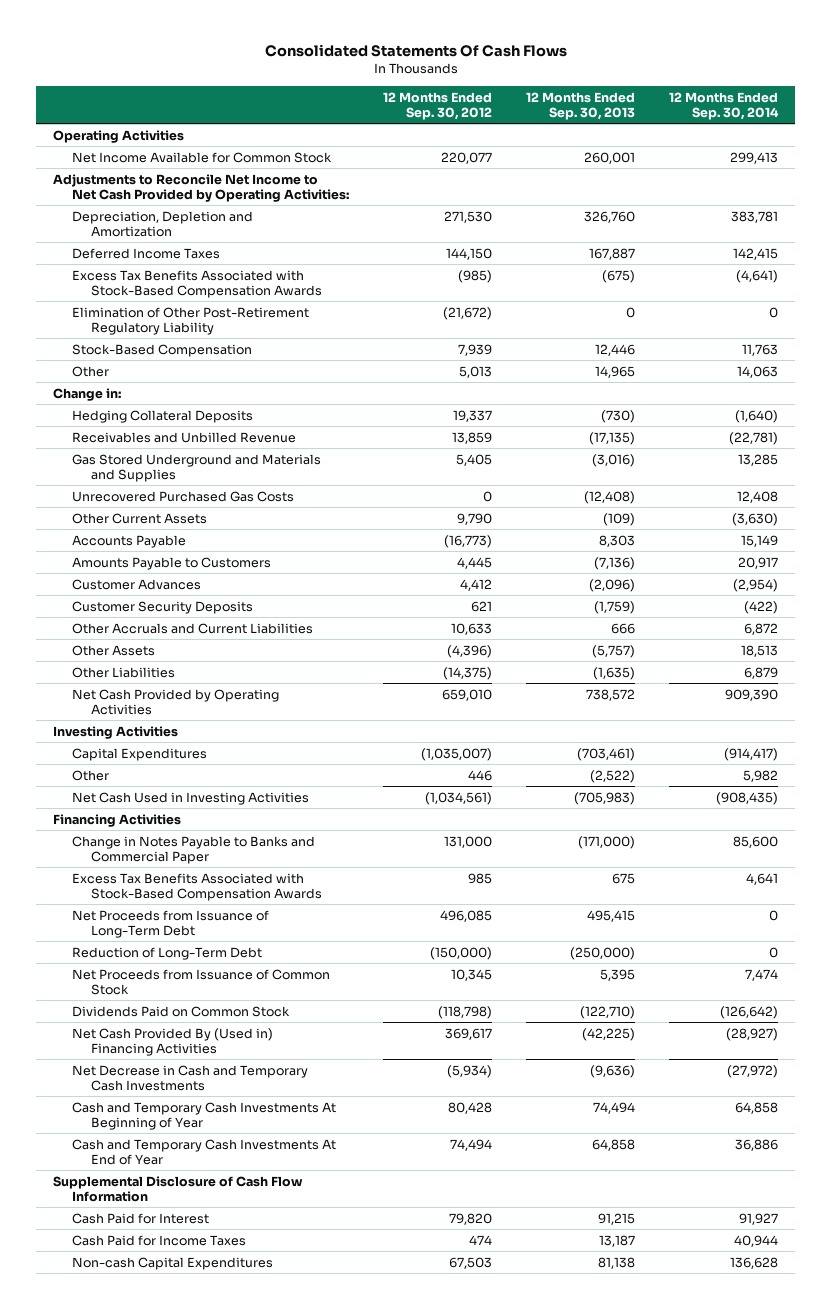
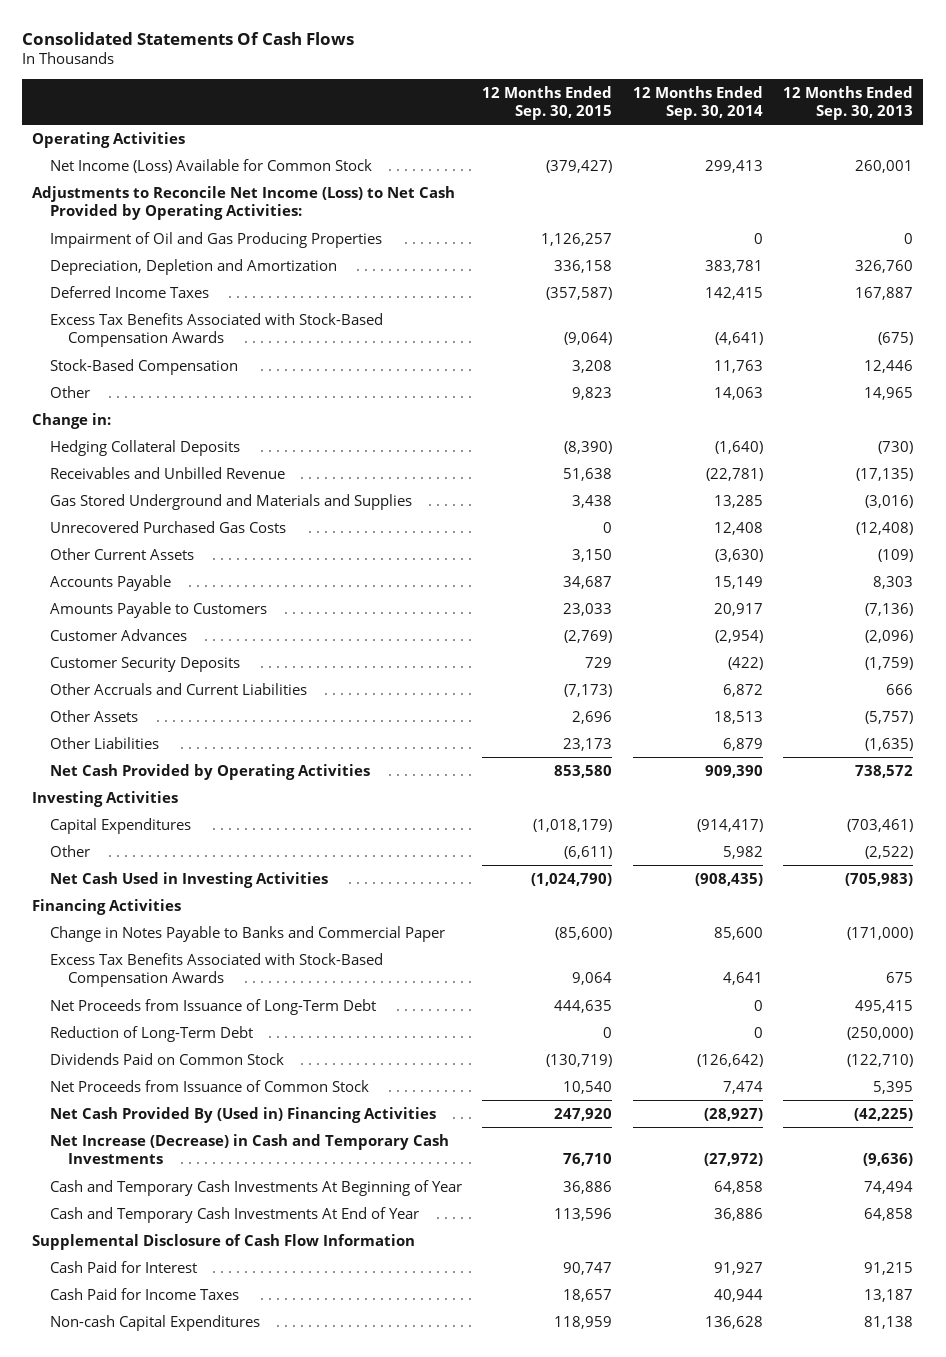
[383,91,493,120] 12 Months Ended Sep. 30, 2012 -> none
none -> [482,85,613,121] 12 Months Ended Sep. 30, 2015
[72,151,333,163] Net Income Available for Common Stock -> [50,158,373,173] Net Income (Loss) Available for Common Stock
[53,173,350,202] Adjustments to Reconcile Net Income to Net Cash Provided by Operating Activities: -> [32,185,456,221] Adjustments to Reconcile Net Income (Loss) to Net Cash Provided by Operating Activities:
none -> [50,231,383,248] Impairment of Oil and Gas Producing Properties
[72,306,310,335] Elimination of Other Post-Retirement Regulatory Liability -> none
[72,968,331,995] Net Proceeds from Issuance of Common Stock -> [50,1079,370,1092] Net Proceeds from Issuance of Common Stock
[72,1064,309,1091] Net Decrease in Cash and Temporary Cash Investments -> [50,1133,450,1165] Net Increase (Decrease) in Cash and Temporary Cash Investments

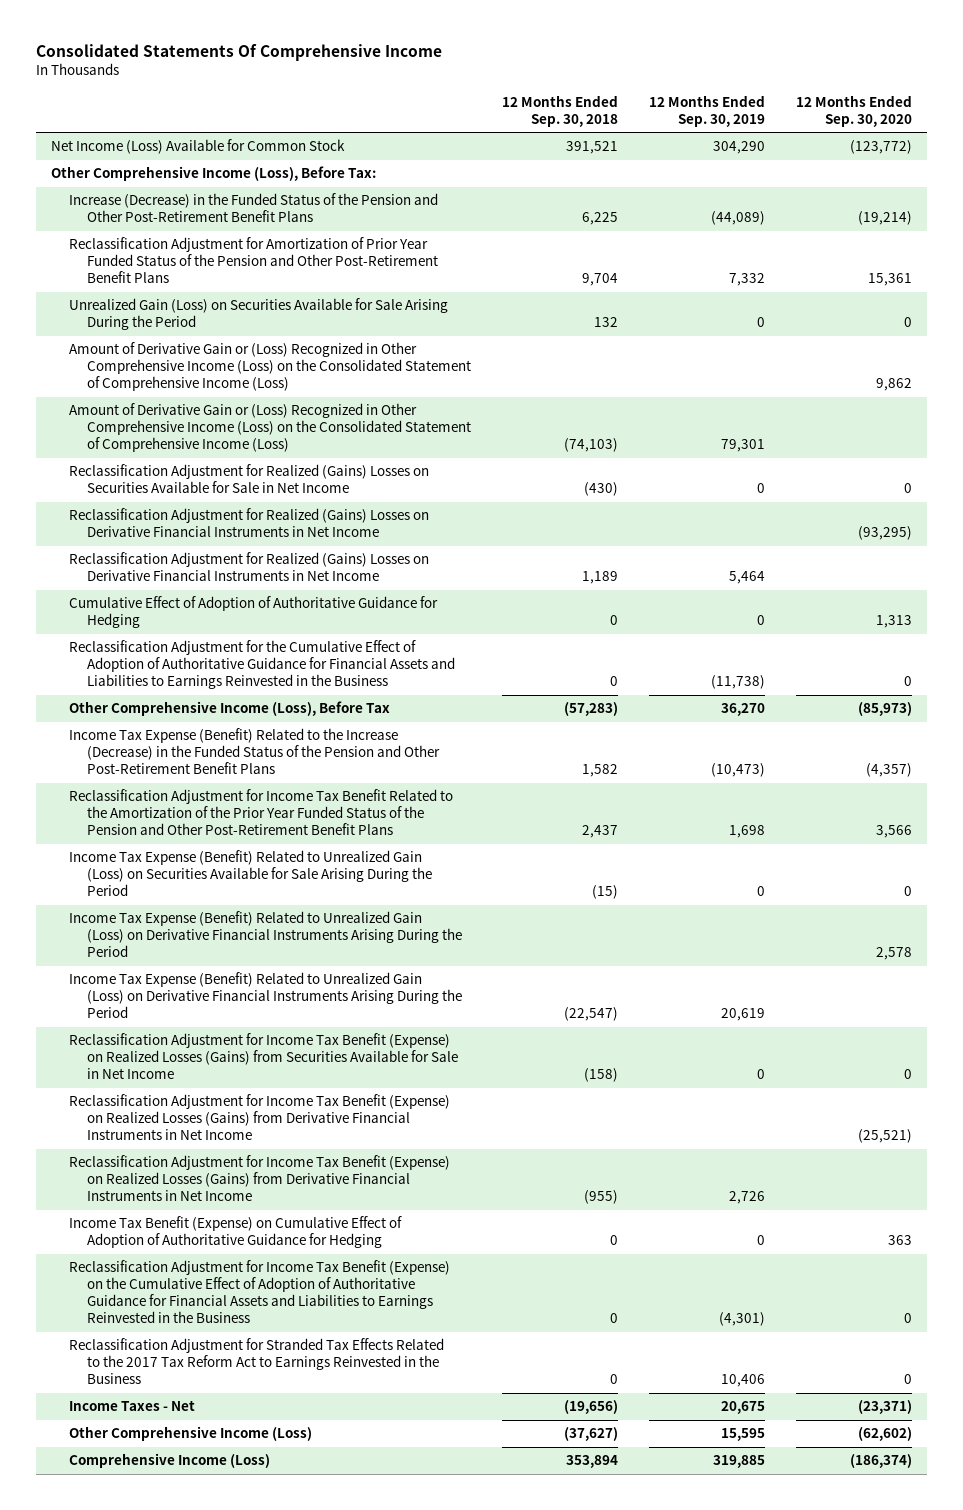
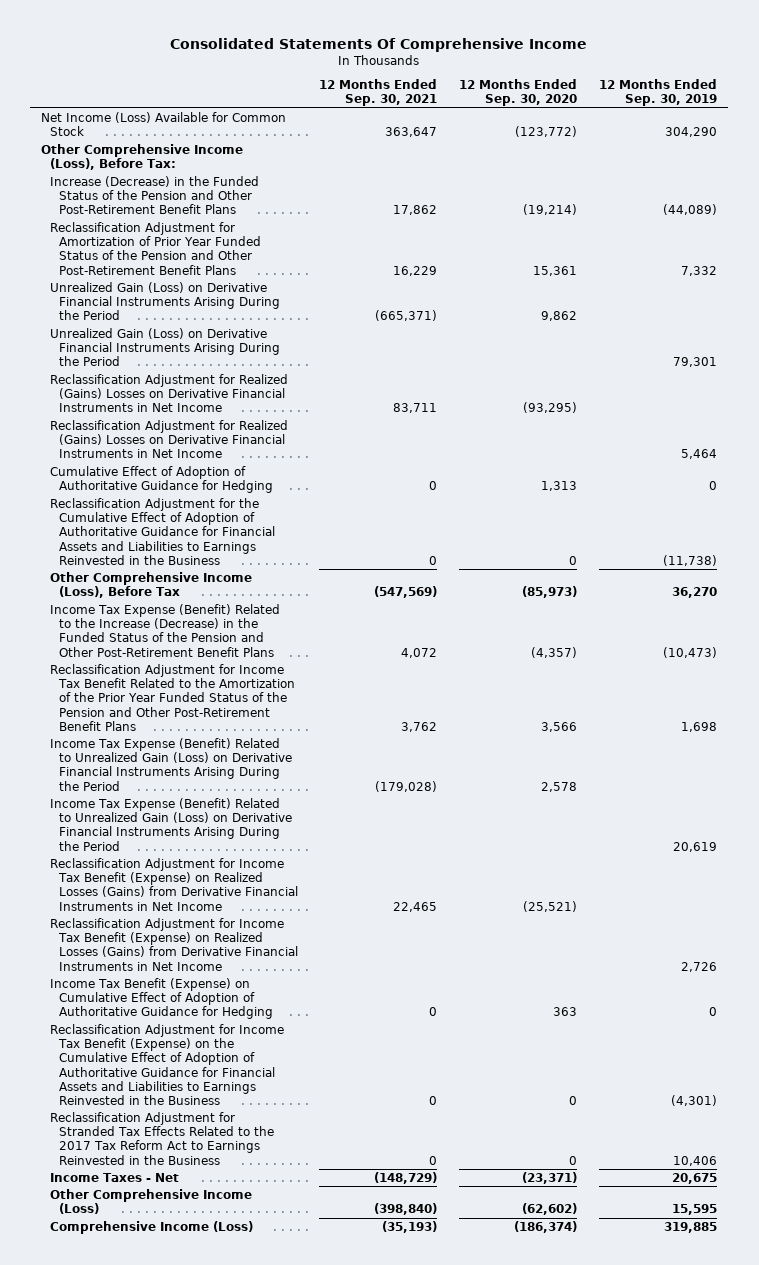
[501,94,618,127] 12 Months Ended Sep. 30, 2018 -> none
none -> [319,79,438,107] 12 Months Ended Sep. 30, 2021
[69,298,449,331] Unrealized Gain (Loss) on Securities Available for Sale Arising During the Period -> none
[69,464,430,494] Reclassification Adjustment for Realized (Gains) Losses on Securities Available for Sale in Net Income -> none
[69,342,472,392] Amount of Derivative Gain or (Loss) Recognized in Other Comprehensive Income (Loss) on the Consolidated Statement of Comprehensive Income (Loss) -> [49,281,280,321] Unrealized Gain (Loss) on Derivative Financial Instruments Arising During the Period
[69,403,472,453] Amount of Derivative Gain or (Loss) Recognized in Other Comprehensive Income (Loss) on the Consolidated Statement of Comprehensive Income (Loss) -> [49,327,280,367] Unrealized Gain (Loss) on Derivative Financial Instruments Arising During the Period
[69,850,433,897] Income Tax Expense (Benefit) Related to Unrealized Gain (Loss) on Securities Available for Sale Arising During the Period -> none
[69,1033,459,1080] Reclassification Adjustment for Income Tax Benefit (Expense) on Realized Losses (Gains) from Securities Available for Sale in Net Income -> none

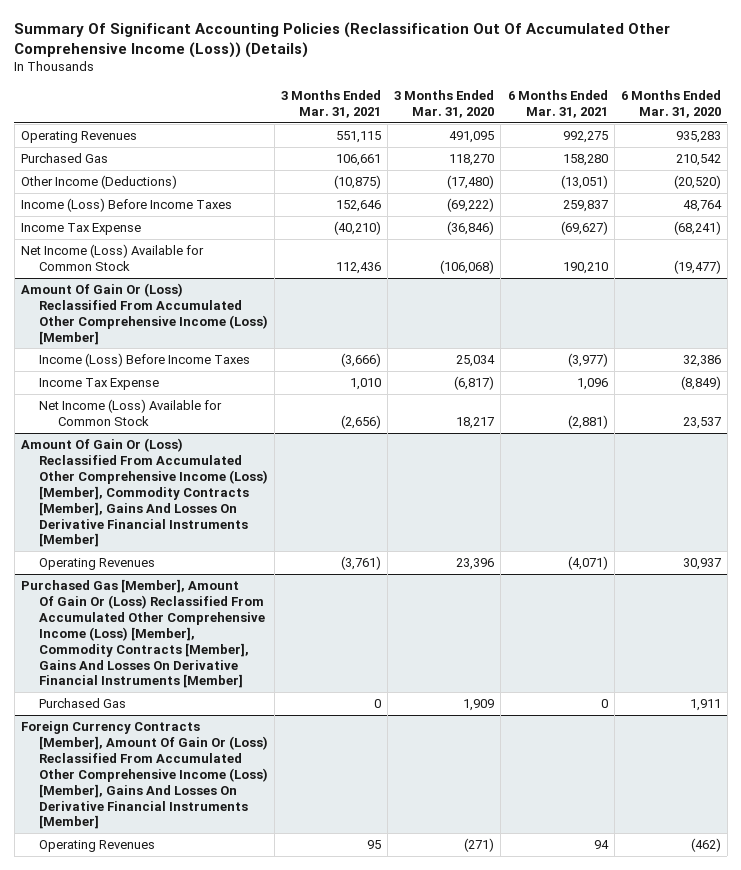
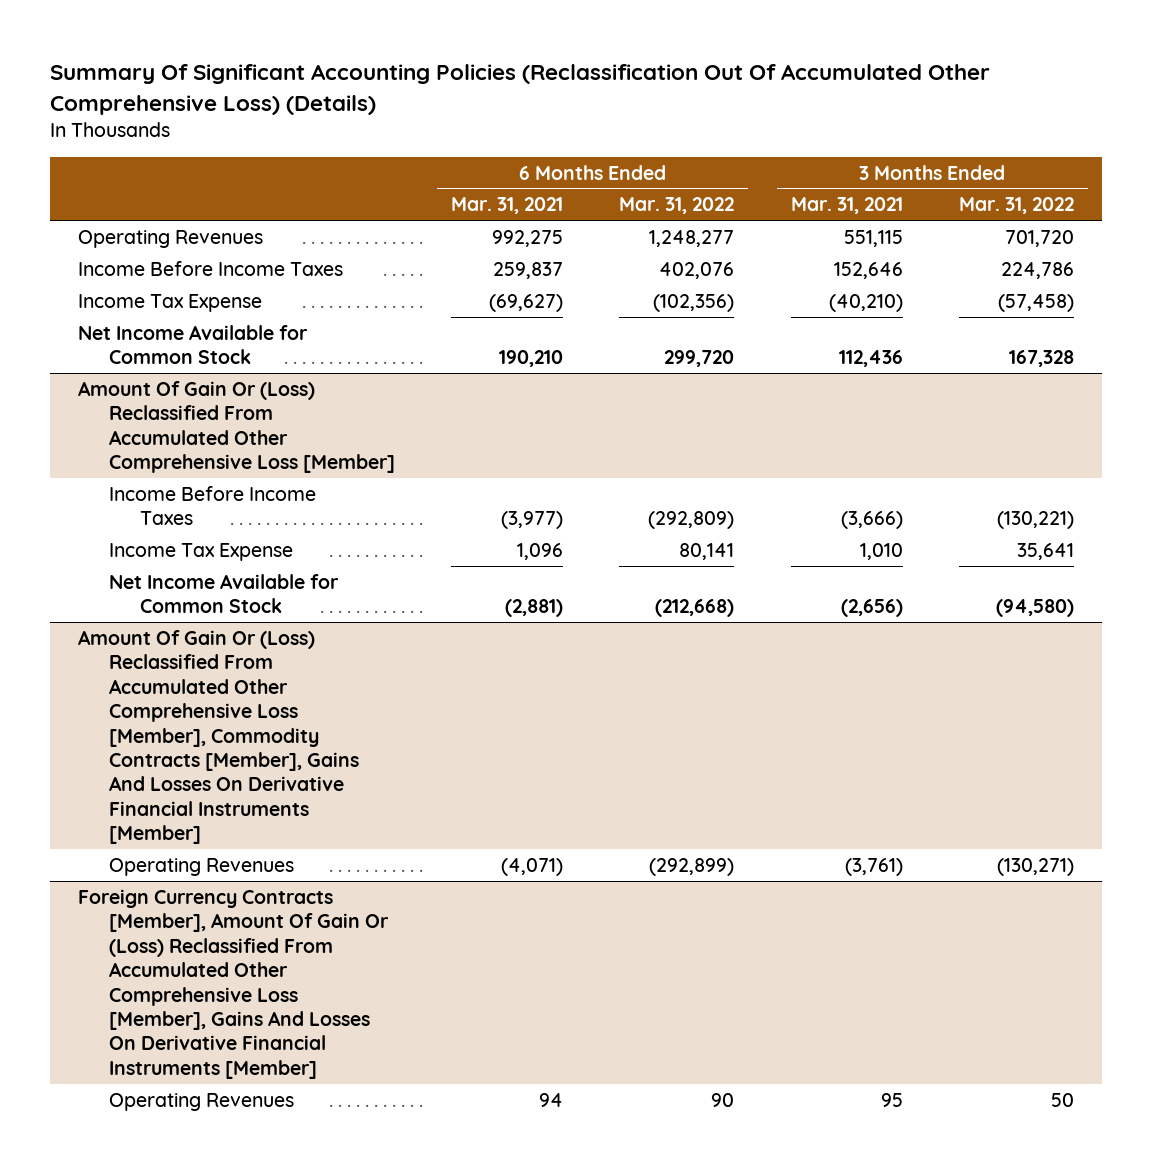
[14,22,671,59] Summary Of Significant Accounting Policies (Reclassification Out Of Accumulated Other Comprehensive Income (Loss)) (Details) -> [49,64,990,115] Summary Of Significant Accounting Policies (Reclassification Out Of Accumulated Other Comprehensive Loss) (Details)
[394,90,495,119] 3 Months Ended Mar. 31, 2020 -> none
[620,90,721,119] 6 Months Ended Mar. 31, 2020 -> none
none -> [619,197,735,215] Mar. 31, 2022
none -> [958,197,1074,215] Mar. 31, 2022
[20,152,108,163] Purchased Gas -> none
[20,174,177,189] Other Income (Deductions) -> none
[20,197,232,212] Income (Loss) Before Income Taxes -> [77,260,343,276] Income Before Income Taxes
[20,243,204,271] Net Income (Loss) Available for Common Stock -> [77,324,308,365] Net Income Available for Common Stock
[20,282,269,345] Amount Of Gain Or (Loss) Reclassified From Accumulated Other Comprehensive Income (Loss) [Member] -> [77,380,395,474] Amount Of Gain Or (Loss) Reclassified From Accumulated Other Comprehensive Loss [Member]
[39,352,251,367] Income (Loss) Before Income Taxes -> [108,485,316,526] Income Before Income Taxes
[39,398,223,426] Net Income (Loss) Available for Common Stock -> [108,573,339,614] Net Income Available for Common Stock
[20,437,269,548] Amount Of Gain Or (Loss) Reclassified From Accumulated Other Comprehensive Income (Loss) [Member], Commodity Contracts [Member], Gains And Losses On Derivative Financial Instruments [Member] -> [77,629,359,845] Amount Of Gain Or (Loss) Reclassified From Accumulated Other Comprehensive Loss [Member], Commodity Contracts [Member], Gains And Losses On Derivative Financial Instruments [Member]
[20,578,266,689] Purchased Gas [Member], Amount Of Gain Or (Loss) Reclassified From Accumulated Other Comprehensive Income (Loss) [Member], Commodity Contracts [Member], Gains And Losses On Derivative Financial Instruments [Member] -> none
[39,697,127,708] Purchased Gas -> none
[20,720,269,830] Foreign Currency Contracts [Member], Amount Of Gain Or (Loss) Reclassified From Accumulated Other Comprehensive Income (Loss) [Member], Gains And Losses On Derivative Financial Instruments [Member] -> [77,888,389,1079] Foreign Currency Contracts [Member], Amount Of Gain Or (Loss) Reclassified From Accumulated Other Comprehensive Loss [Member], Gains And Losses On Derivative Financial Instruments [Member]

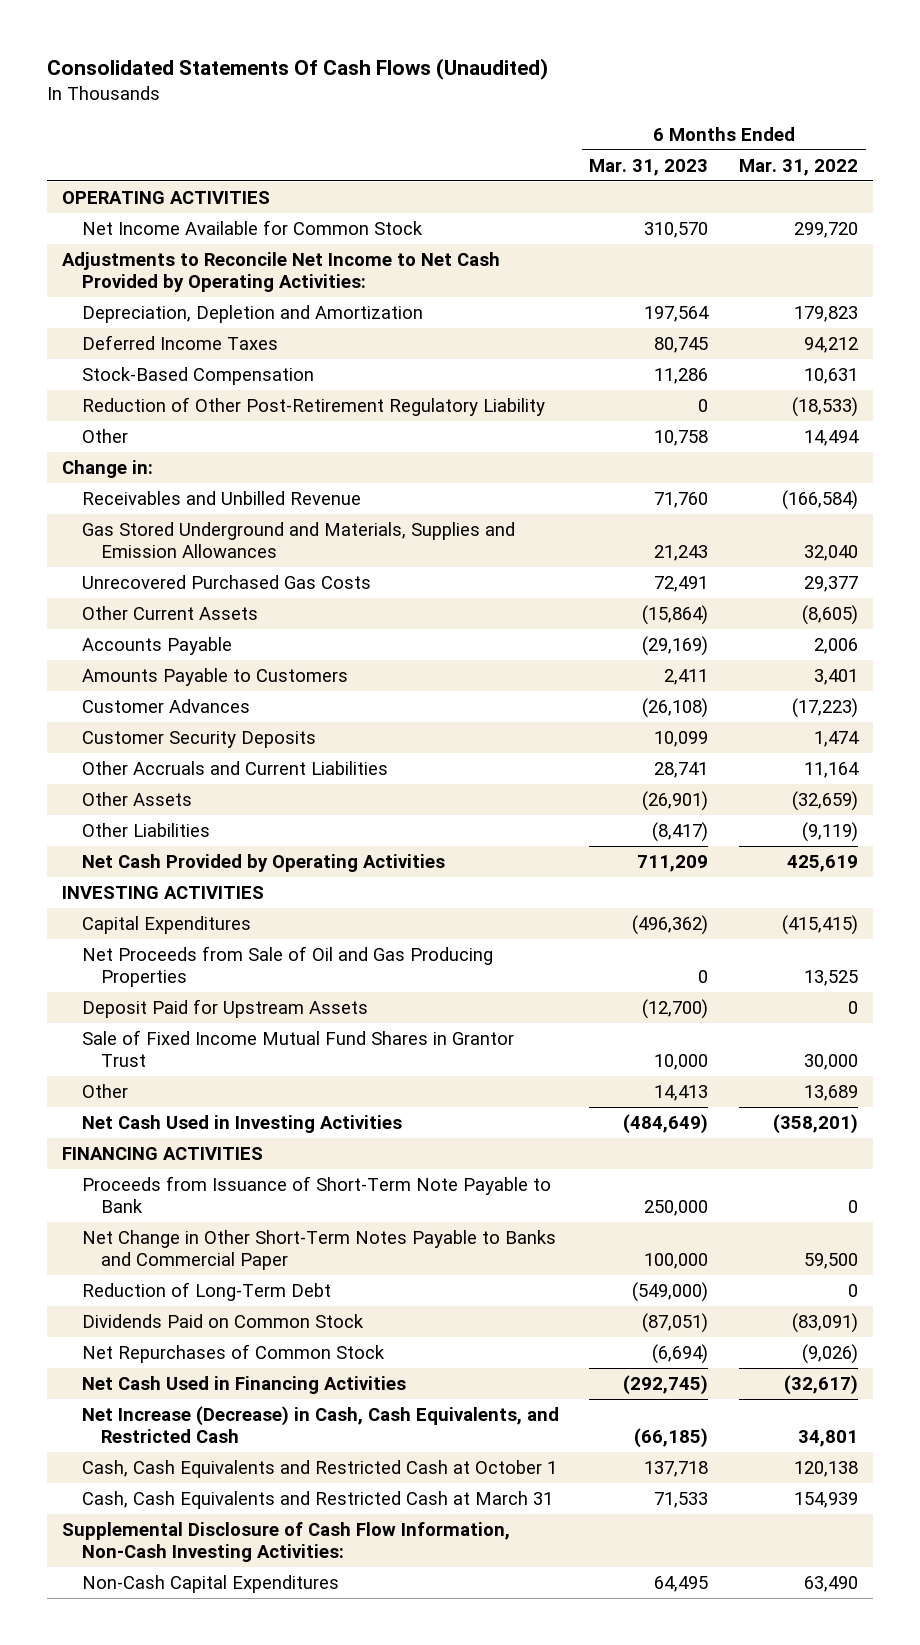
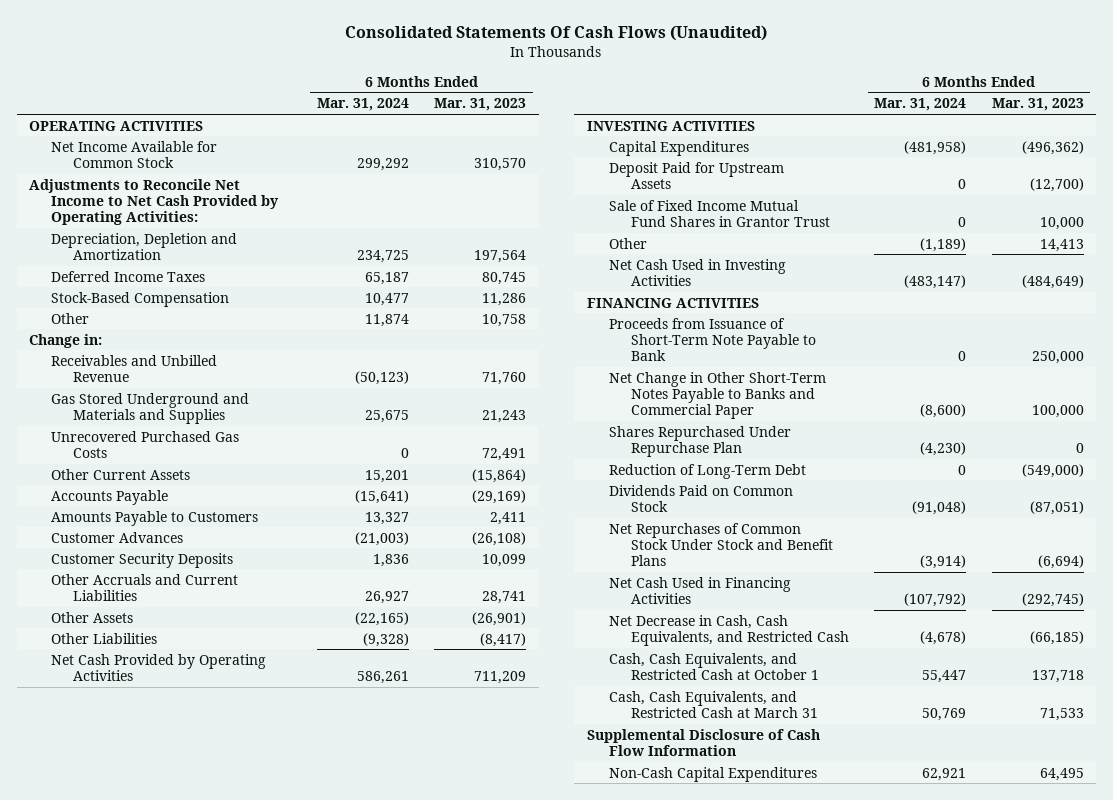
[739,158,859,176] Mar. 31, 2022 -> none
none -> [316,98,409,112] Mar. 31, 2024
[81,397,545,417] Reduction of Other Post-Retirement Regulatory Liability -> none
[81,522,515,559] Gas Stored Underground and Materials, Supplies and Emission Allowances -> [51,392,250,425] Gas Stored Underground and Materials and Supplies
[81,946,493,988] Net Proceeds from Sale of Oil and Gas Producing Properties -> none
none -> [608,425,791,458] Shares Repurchased Under Repurchase Plan
[81,1344,385,1364] Net Repurchases of Common Stock -> [608,522,833,567] Net Repurchases of Common Stock Under Stock and Benefit Plans
[81,1406,559,1444] Net Increase (Decrease) in Cash, Cash Equivalents, and Restricted Cash -> [608,614,849,647] Net Decrease in Cash, Cash Equivalents, and Restricted Cash
[81,1460,557,1479] Cash, Cash Equivalents and Restricted Cash at October 1 -> [608,652,819,681] Cash, Cash Equivalents, and Restricted Cash at October 1
[81,1491,553,1510] Cash, Cash Equivalents and Restricted Cash at March 31 -> [608,690,818,719] Cash, Cash Equivalents, and Restricted Cash at March 31
[62,1522,511,1563] Supplemental Disclosure of Cash Flow Information, Non-Cash Investing Activities: -> [586,728,820,757] Supplemental Disclosure of Cash Flow Information

